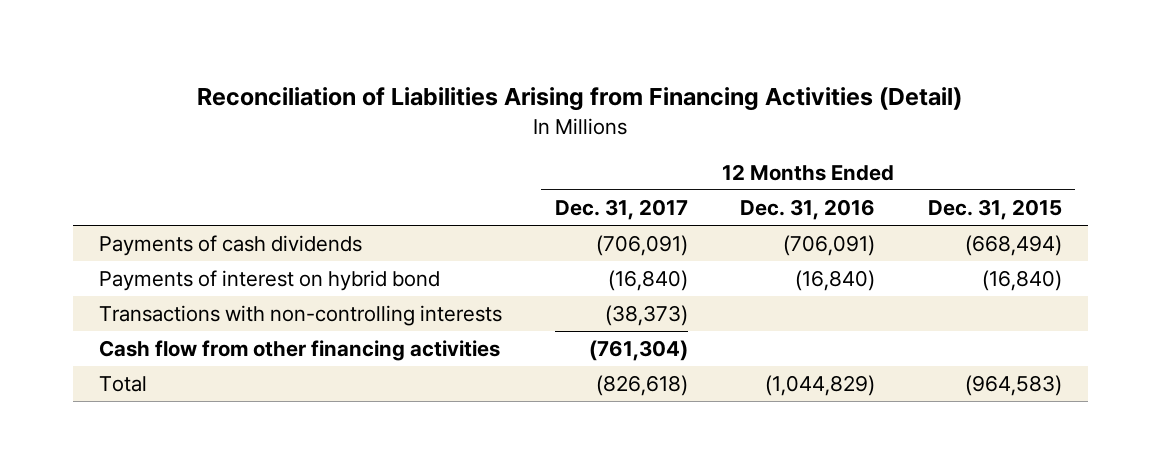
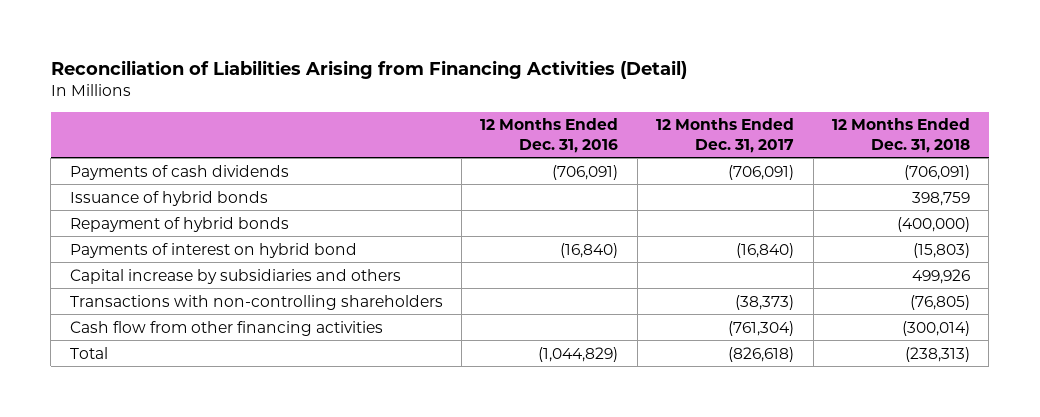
[927,199,1062,221] Dec. 31, 2015 -> none
none -> [832,118,971,153] 12 Months Ended Dec. 31, 2018
none -> [69,190,268,206] Issuance of hybrid bonds
none -> [69,216,289,232] Repayment of hybrid bonds
none -> [69,268,401,284] Capital increase by subsidiaries and others
[98,305,502,327] Transactions with non-controlling interests -> [69,294,443,310] Transactions with non-controlling shareholders

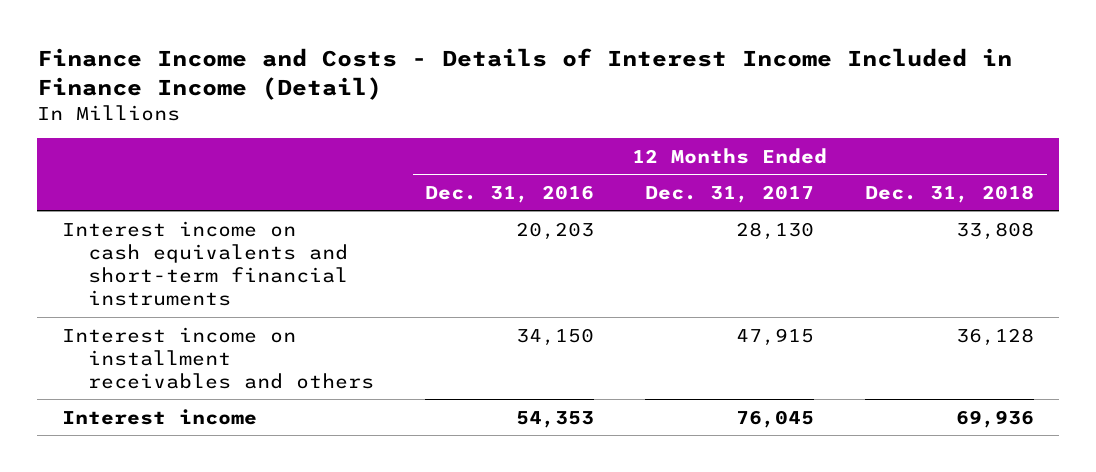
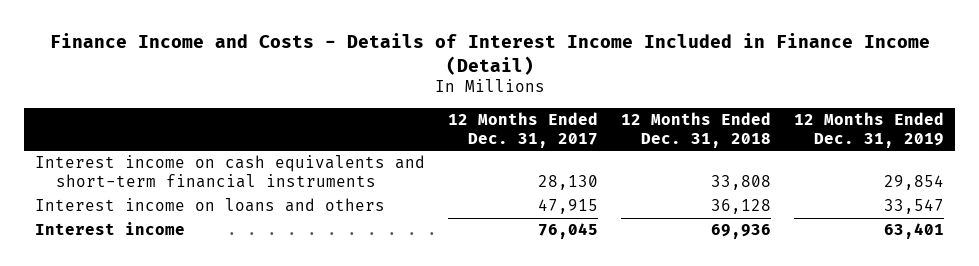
[425,184,595,203] Dec. 31, 2016 -> none
none -> [793,111,944,148] 12 Months Ended Dec. 31, 2019
[62,326,375,389] Interest income on installment receivables and others -> [35,198,386,213] Interest income on loans and others

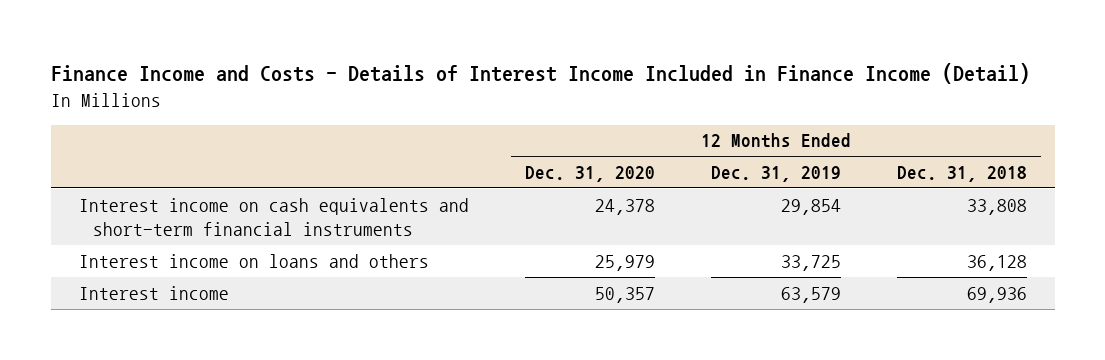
[448,111,599,148] 12 Months Ended Dec. 31, 2017 -> none
none -> [524,166,655,183] Dec. 31, 2020
[883,199,944,215] 33,547 -> [780,254,841,271] 33,725
[883,223,944,240] 63,401 -> [780,286,841,303] 63,579

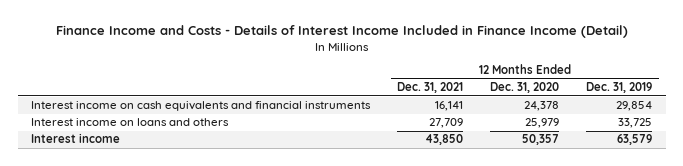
[896,166,1027,183] Dec. 31, 2018 -> none
none -> [397,82,464,94] Dec. 31, 2021
[78,197,469,237] Interest income on cash equivalents and short-term financial instruments -> [31,101,372,112] Interest income on cash equivalents and financial instruments

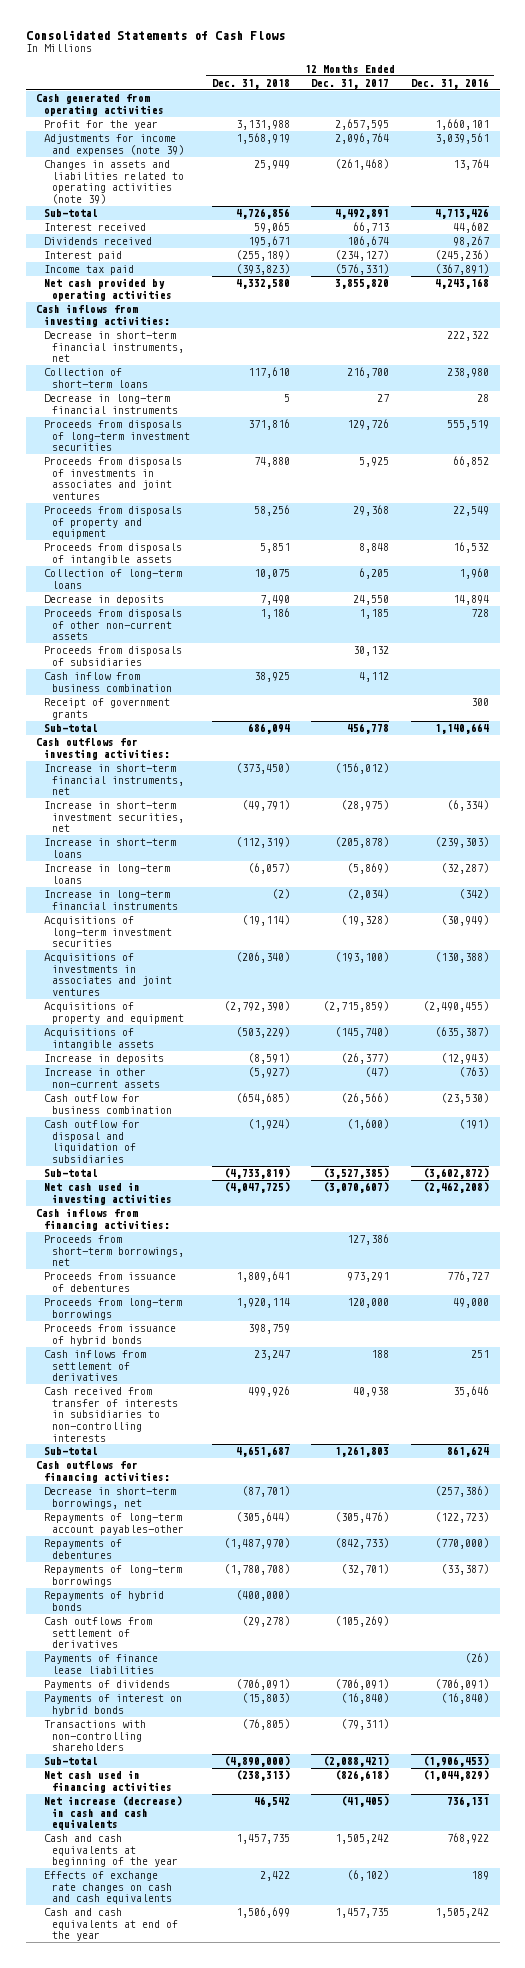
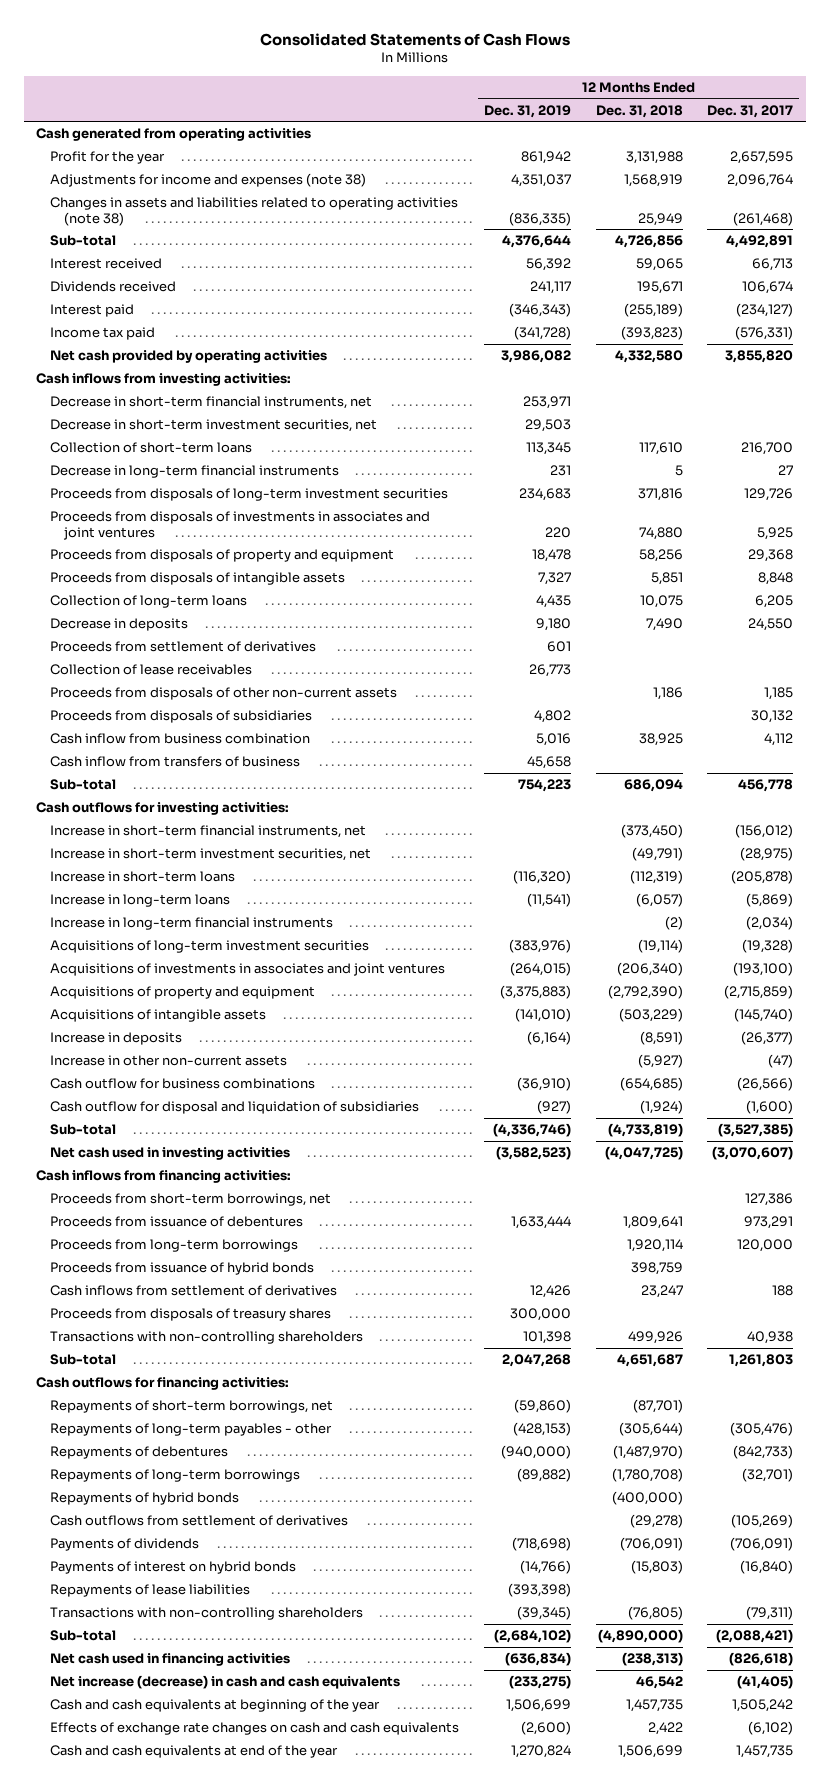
[410,77,489,89] Dec. 31, 2016 -> none
none -> [484,104,572,118] Dec. 31, 2019
[44,134,184,156] Adjustments for income and expenses (note 39) -> [50,173,367,188] Adjustments for income and expenses (note 38)
[44,160,184,204] Changes in assets and liabilities related to operating activities (note 39) -> [50,197,459,226] Changes in assets and liabilities related to operating activities (note 38)
none -> [50,419,378,433] Decrease in short-term investment securities, net
none -> [50,641,317,653] Proceeds from settlement of derivatives
none -> [50,664,253,676] Collection of lease receivables
[44,698,171,720] Receipt of government grants -> none
none -> [50,756,301,768] Cash inflow from transfers of business
[44,1094,172,1114] Cash outflow for business combination -> [50,1078,316,1090] Cash outflow for business combinations
none -> [50,1308,332,1322] Proceeds from disposals of treasury shares
[44,1387,178,1442] Cash received from transfer of interests in subsidiaries to non-controlling interests -> [50,1331,364,1345] Transactions with non-controlling shareholders
[44,1487,177,1509] Decrease in short-term borrowings, net -> [50,1400,334,1414] Repayments of short-term borrowings, net
[44,1513,184,1535] Repayments of long-term account payables-other -> [50,1423,333,1437] Repayments of long-term payables - other
[44,1654,159,1674] Payments of finance lease liabilities -> none
none -> [50,1584,251,1598] Repayments of lease liabilities

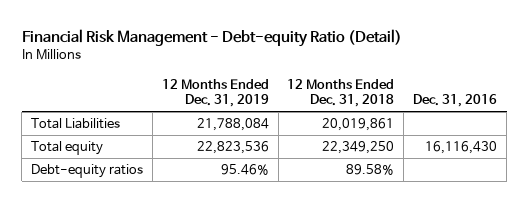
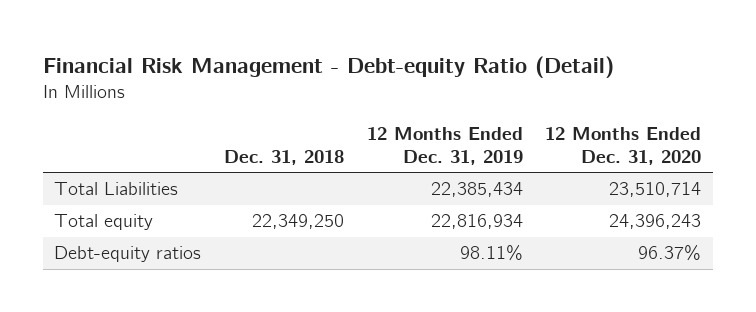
[287,78,395,108] 12 Months Ended Dec. 31, 2018 -> none
[413,94,498,108] Dec. 31, 2016 -> none
none -> [223,149,344,165] Dec. 31, 2018
none -> [545,126,702,165] 12 Months Ended Dec. 31, 2020
[196,118,269,132] 21,788,084 -> [430,182,523,198] 22,385,434
[196,141,269,155] 22,823,536 -> [430,214,523,230] 22,816,934
[220,164,269,176] 95.46% -> [459,245,523,262] 98.11%

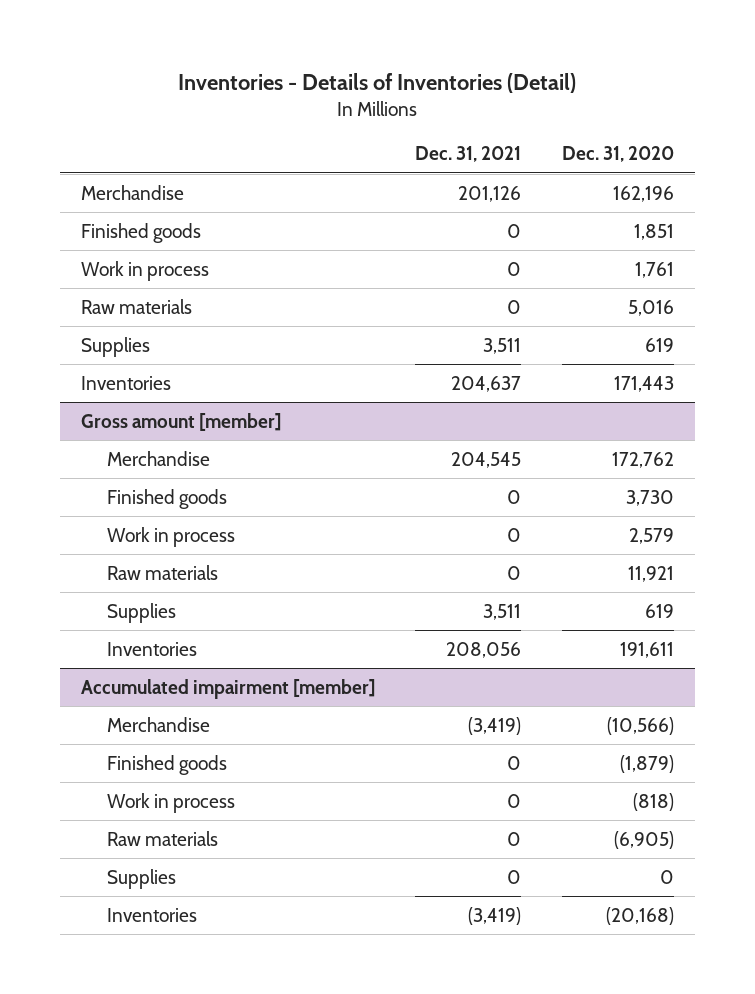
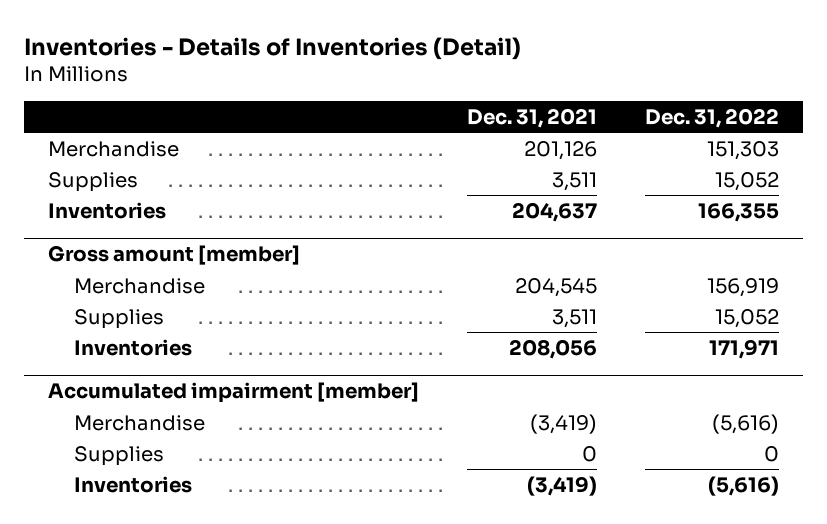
[562,146,675,163] Dec. 31, 2020 -> none
none -> [645,107,780,128] Dec. 31, 2022
[80,222,201,243] Finished goods -> none
[80,260,209,281] Work in process -> none
[80,298,192,314] Raw materials -> none
[107,488,228,509] Finished goods -> none
[107,526,236,547] Work in process -> none
[107,564,219,580] Raw materials -> none
[107,754,228,775] Finished goods -> none
[107,792,236,813] Work in process -> none
[107,830,219,846] Raw materials -> none

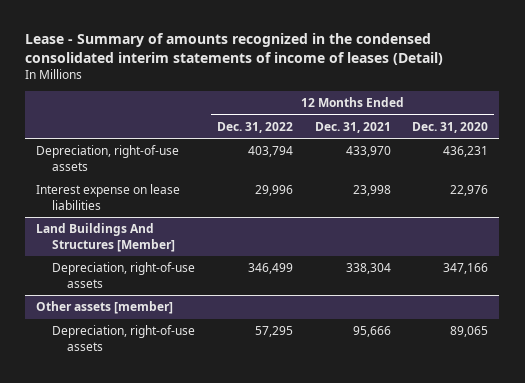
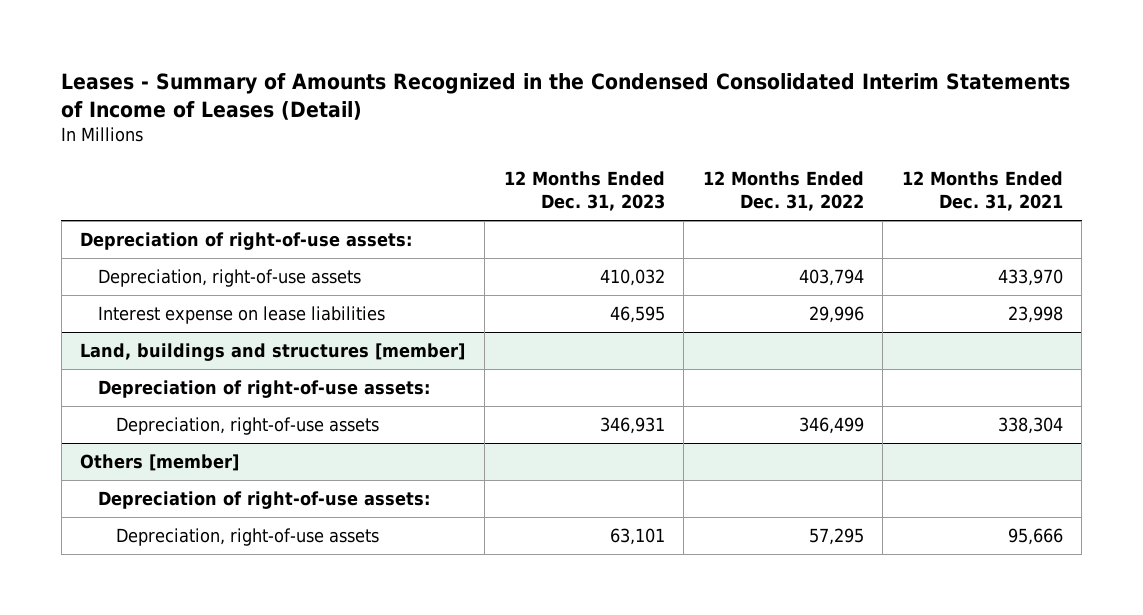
[25,33,444,65] Lease - Summary of amounts recognized in the condensed consolidated interim statements of income of leases (Detail) -> [61,73,1071,121] Leases - Summary of Amounts Recognized in the Condensed Consolidated Interim Statements of Income of Leases (Detail)
[412,121,489,133] Dec. 31, 2020 -> none
none -> [503,170,665,211] 12 Months Ended Dec. 31, 2023
none -> [80,232,413,251] Depreciation of right-of-use assets:
[36,223,175,252] Land Buildings And Structures [Member] -> [80,343,466,362] Land, buildings and structures [member]
none -> [98,380,431,399] Depreciation of right-of-use assets:
[36,301,174,315] Other assets [member] -> [80,454,240,472] Others [member]
none -> [98,491,431,510] Depreciation of right-of-use assets:

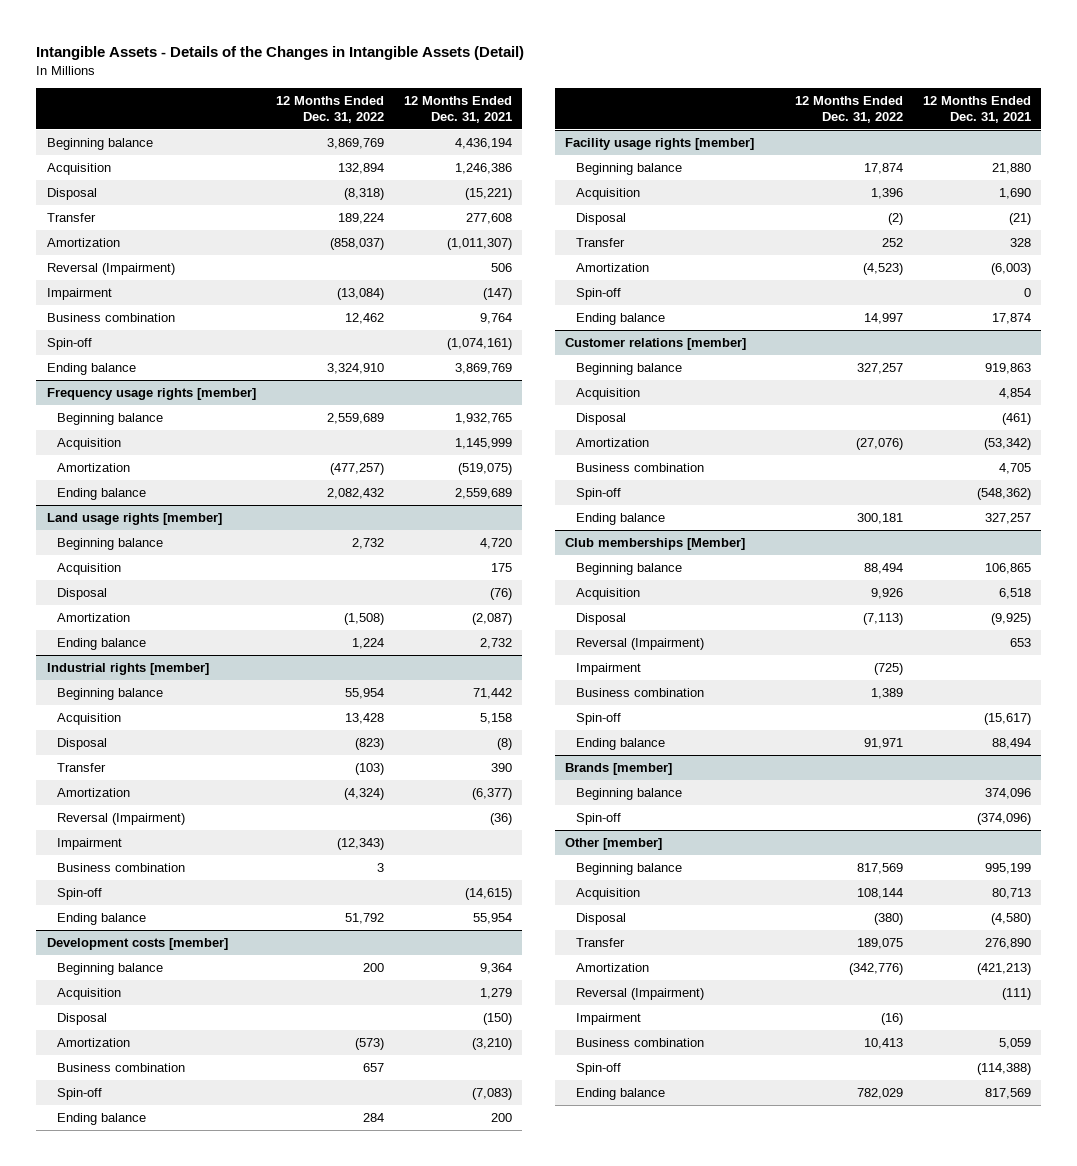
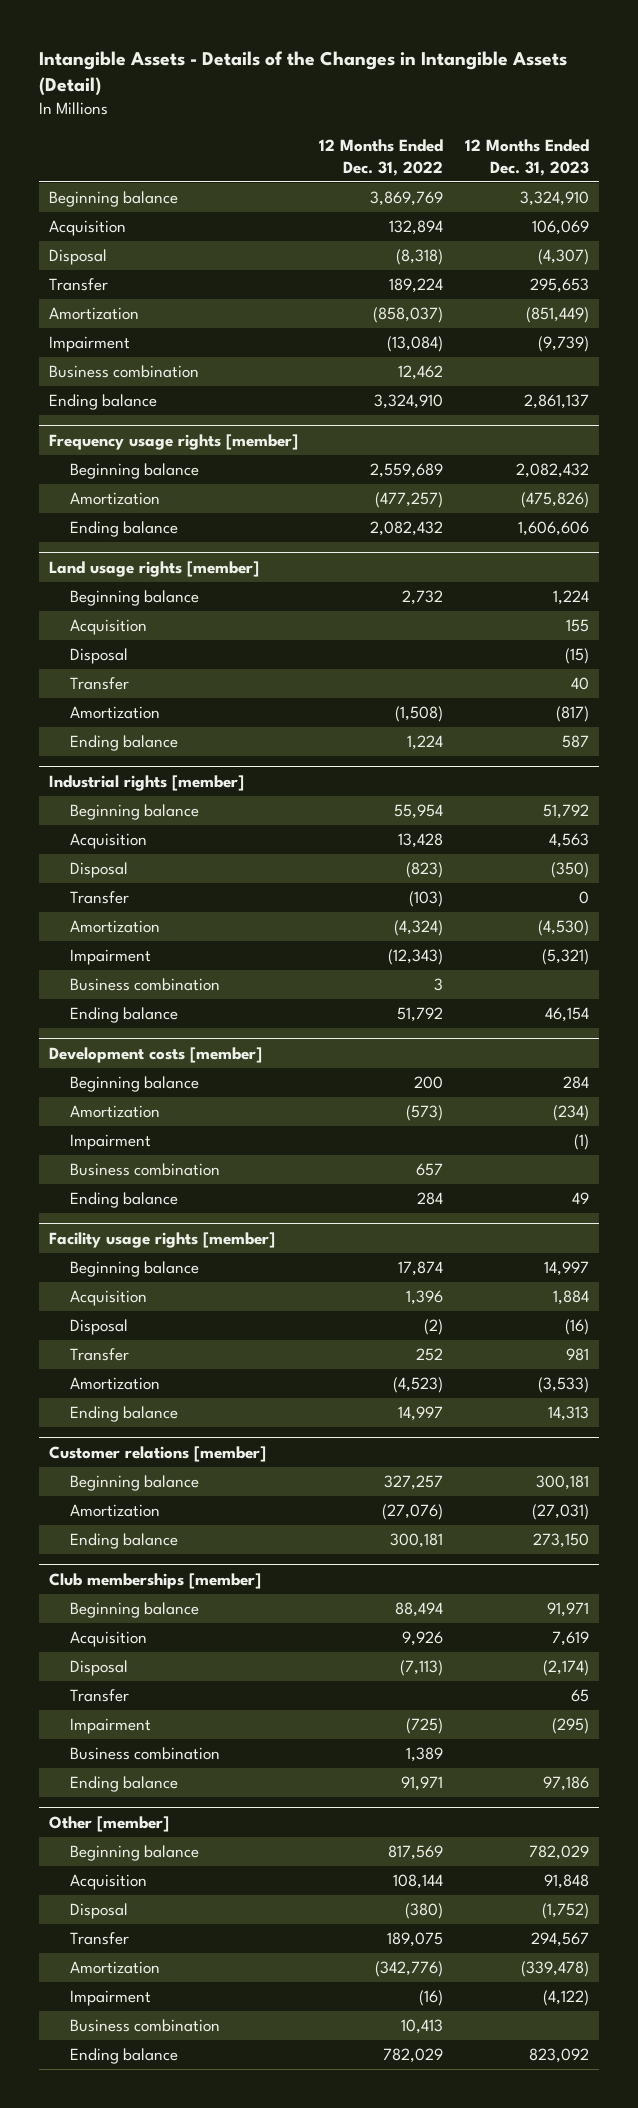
[404,95,513,123] 12 Months Ended Dec. 31, 2021 -> none
none -> [464,138,589,176] 12 Months Ended Dec. 31, 2023
[46,263,175,276] Reversal (Impairment) -> none
[46,338,92,351] Spin-off -> none
[57,438,122,451] Acquisition -> none
none -> [69,676,129,690] Transfer
[57,813,186,826] Reversal (Impairment) -> none
[57,888,103,901] Spin-off -> none
[57,988,122,1001] Acquisition -> none
[57,1013,108,1026] Disposal -> none
none -> [69,1133,151,1150] Impairment
[57,1088,103,1101] Spin-off -> none
[575,288,621,301] Spin-off -> none
[575,388,640,401] Acquisition -> none
[575,413,626,426] Disposal -> none
[575,463,704,473] Business combination -> none
[575,488,621,501] Spin-off -> none
[565,538,746,551] Club memberships [Member] -> [49,1572,262,1589] Club memberships [member]
[575,638,704,651] Reversal (Impairment) -> none
none -> [69,1688,129,1702] Transfer
[575,713,621,726] Spin-off -> none
[565,763,673,776] Brands [member] -> none
[575,788,682,801] Beginning balance -> none
[575,813,621,826] Spin-off -> none
[575,988,704,1001] Reversal (Impairment) -> none
[575,1063,621,1076] Spin-off -> none

